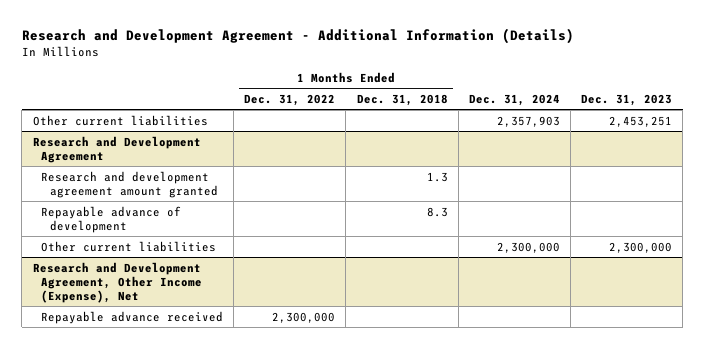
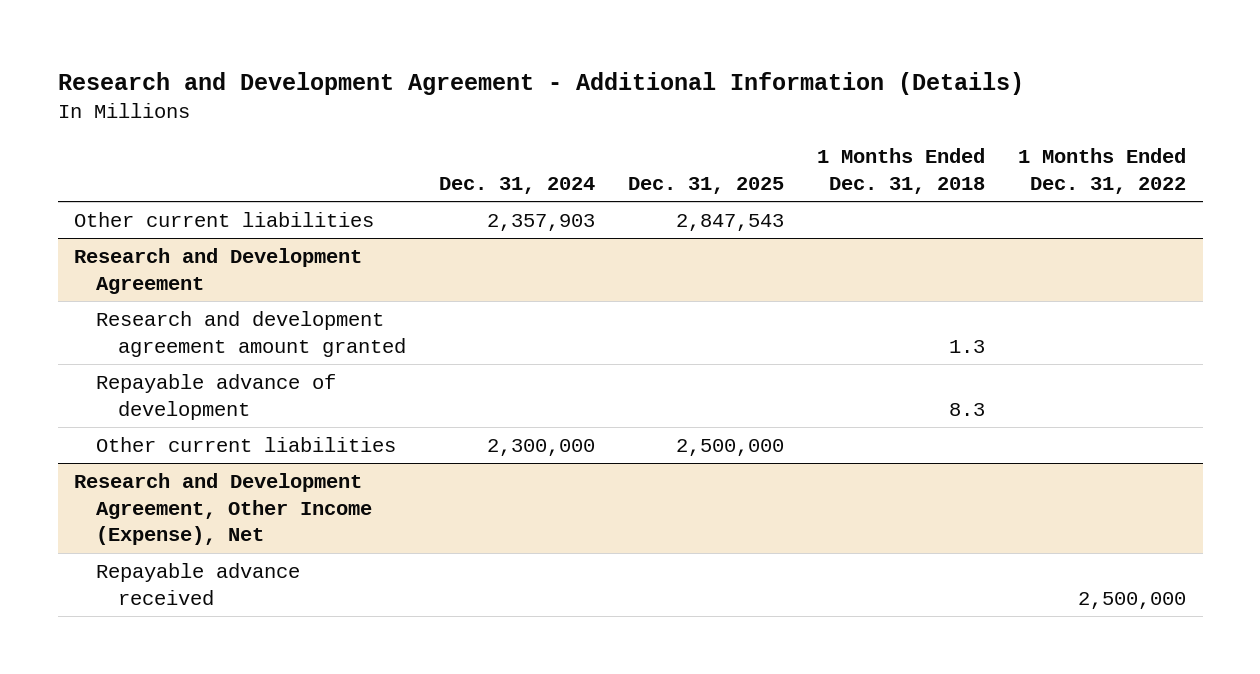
[581,93,673,106] Dec. 31, 2023 -> none
none -> [628,176,785,194] Dec. 31, 2025
[272,311,336,323] 2,300,000 -> [1078,591,1187,609] 2,500,000

